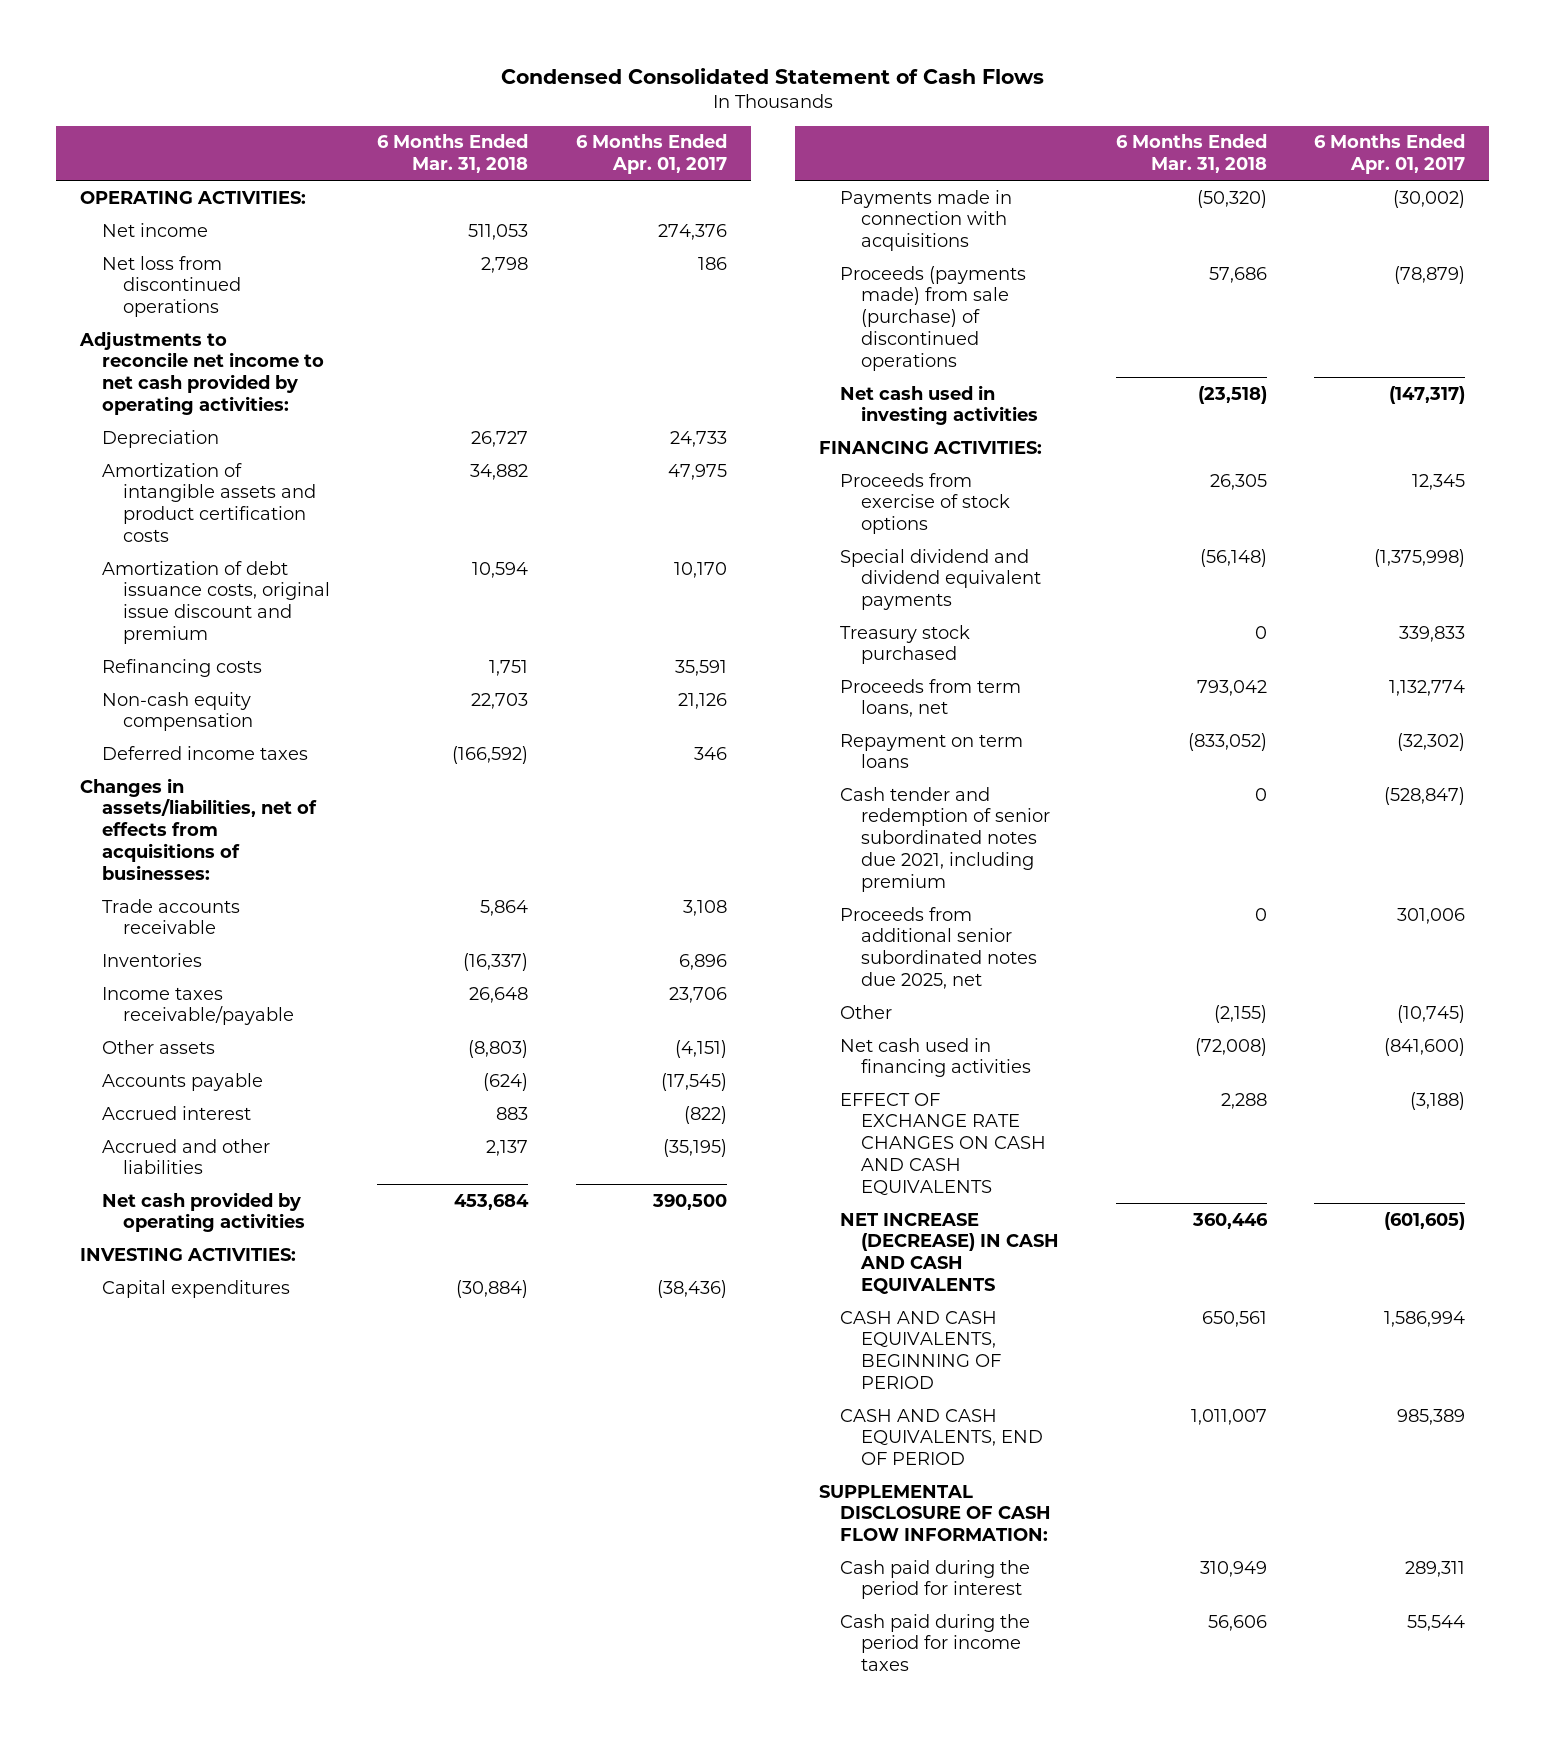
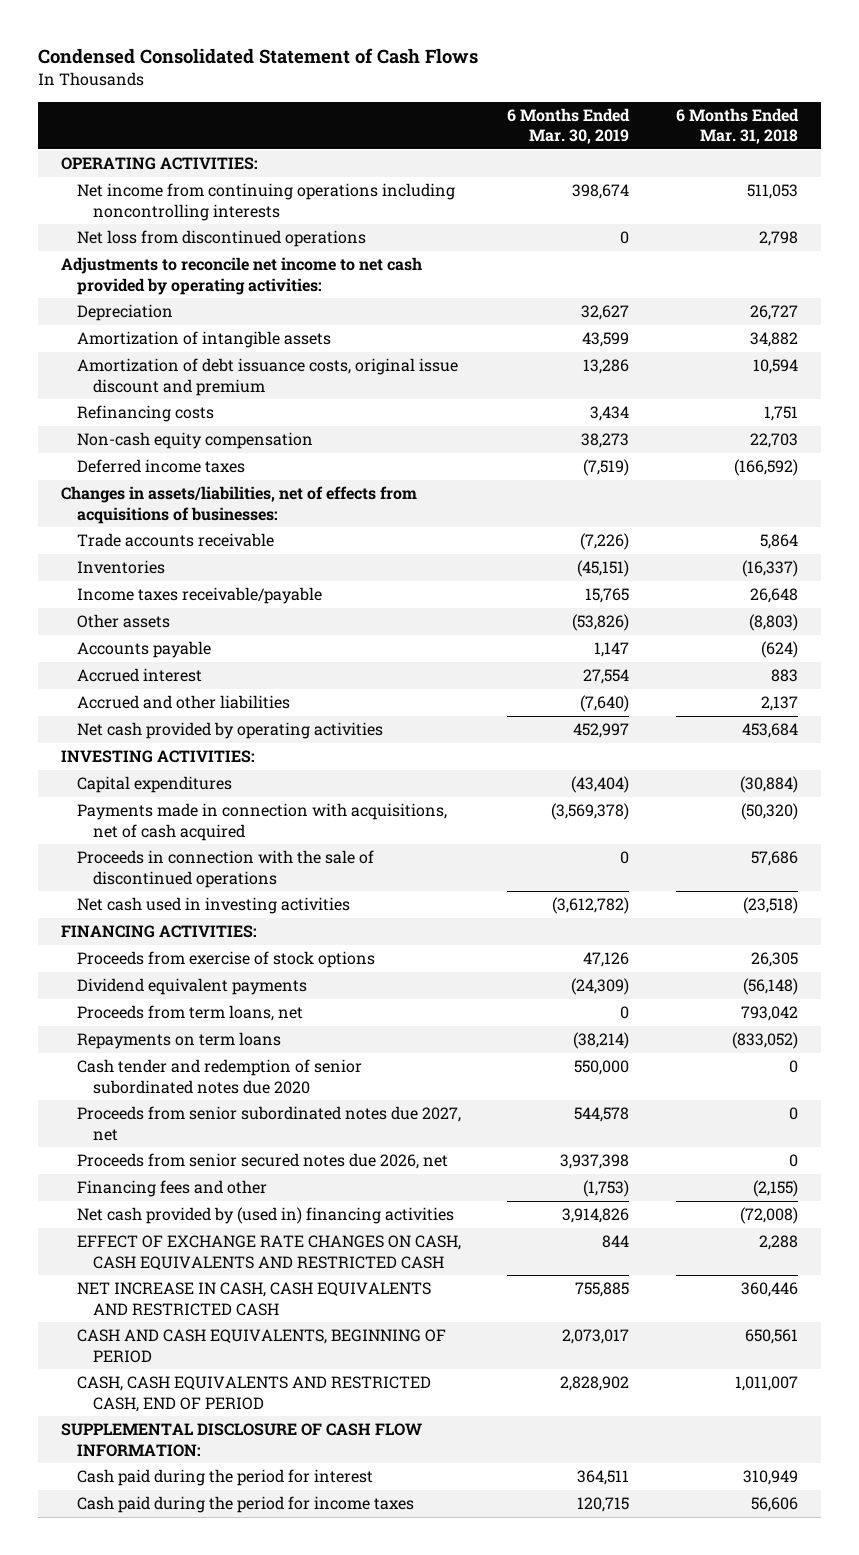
[575,134,727,175] 6 Months Ended Apr. 01, 2017 -> none
none -> [507,107,631,145] 6 Months Ended Mar. 30, 2019
[101,222,208,237] Net income -> [77,183,456,221] Net income from continuing operations including noncontrolling interests
[101,462,316,542] Amortization of intangible assets and product certification costs -> [77,331,332,349] Amortization of intangible assets
[840,189,1013,252] Payments made in connection with acquisitions -> [77,803,448,841] Payments made in connection with acquisitions, net of cash acquired
[840,265,1027,371] Proceeds (payments made) from sale (purchase) of discontinued operations -> [77,850,375,888] Proceeds in connection with the sale of discontinued operations
[840,624,971,665] Treasury stock purchased -> none
[840,548,1042,611] Special dividend and dividend equivalent payments -> [77,978,308,996] Dividend equivalent payments
[840,733,1024,769] Repayment on term loans -> [77,1032,282,1050] Repayments on term loans
[840,786,1051,892] Cash tender and redemption of senior subordinated notes due 2021, including premium -> [77,1059,363,1094] Cash tender and redemption of senior subordinated notes due 2020
[840,906,1038,989] Proceeds from additional senior subordinated notes due 2025, net -> [77,1106,462,1141] Proceeds from senior subordinated notes due 2027, net
none -> [77,1153,449,1170] Proceeds from senior secured notes due 2026, net
[840,1004,893,1019] Other -> [77,1180,268,1198] Financing fees and other
[840,1037,1032,1078] Net cash used in financing activities -> [77,1207,455,1225] Net cash provided by (used in) financing activities
[840,1092,1047,1196] EFFECT OF EXCHANGE RATE CHANGES ON CASH AND CASH EQUIVALENTS -> [77,1235,462,1270] EFFECT OF EXCHANGE RATE CHANGES ON CASH, CASH EQUIVALENTS AND RESTRICTED CASH
[840,1212,1060,1294] NET INCREASE (DECREASE) IN CASH AND CASH EQUIVALENTS -> [77,1282,432,1316] NET INCREASE IN CASH, CASH EQUIVALENTS AND RESTRICTED CASH
[840,1408,1044,1466] CASH AND CASH EQUIVALENTS, END OF PERIOD -> [77,1376,432,1412] CASH, CASH EQUIVALENTS AND RESTRICTED CASH, END OF PERIOD

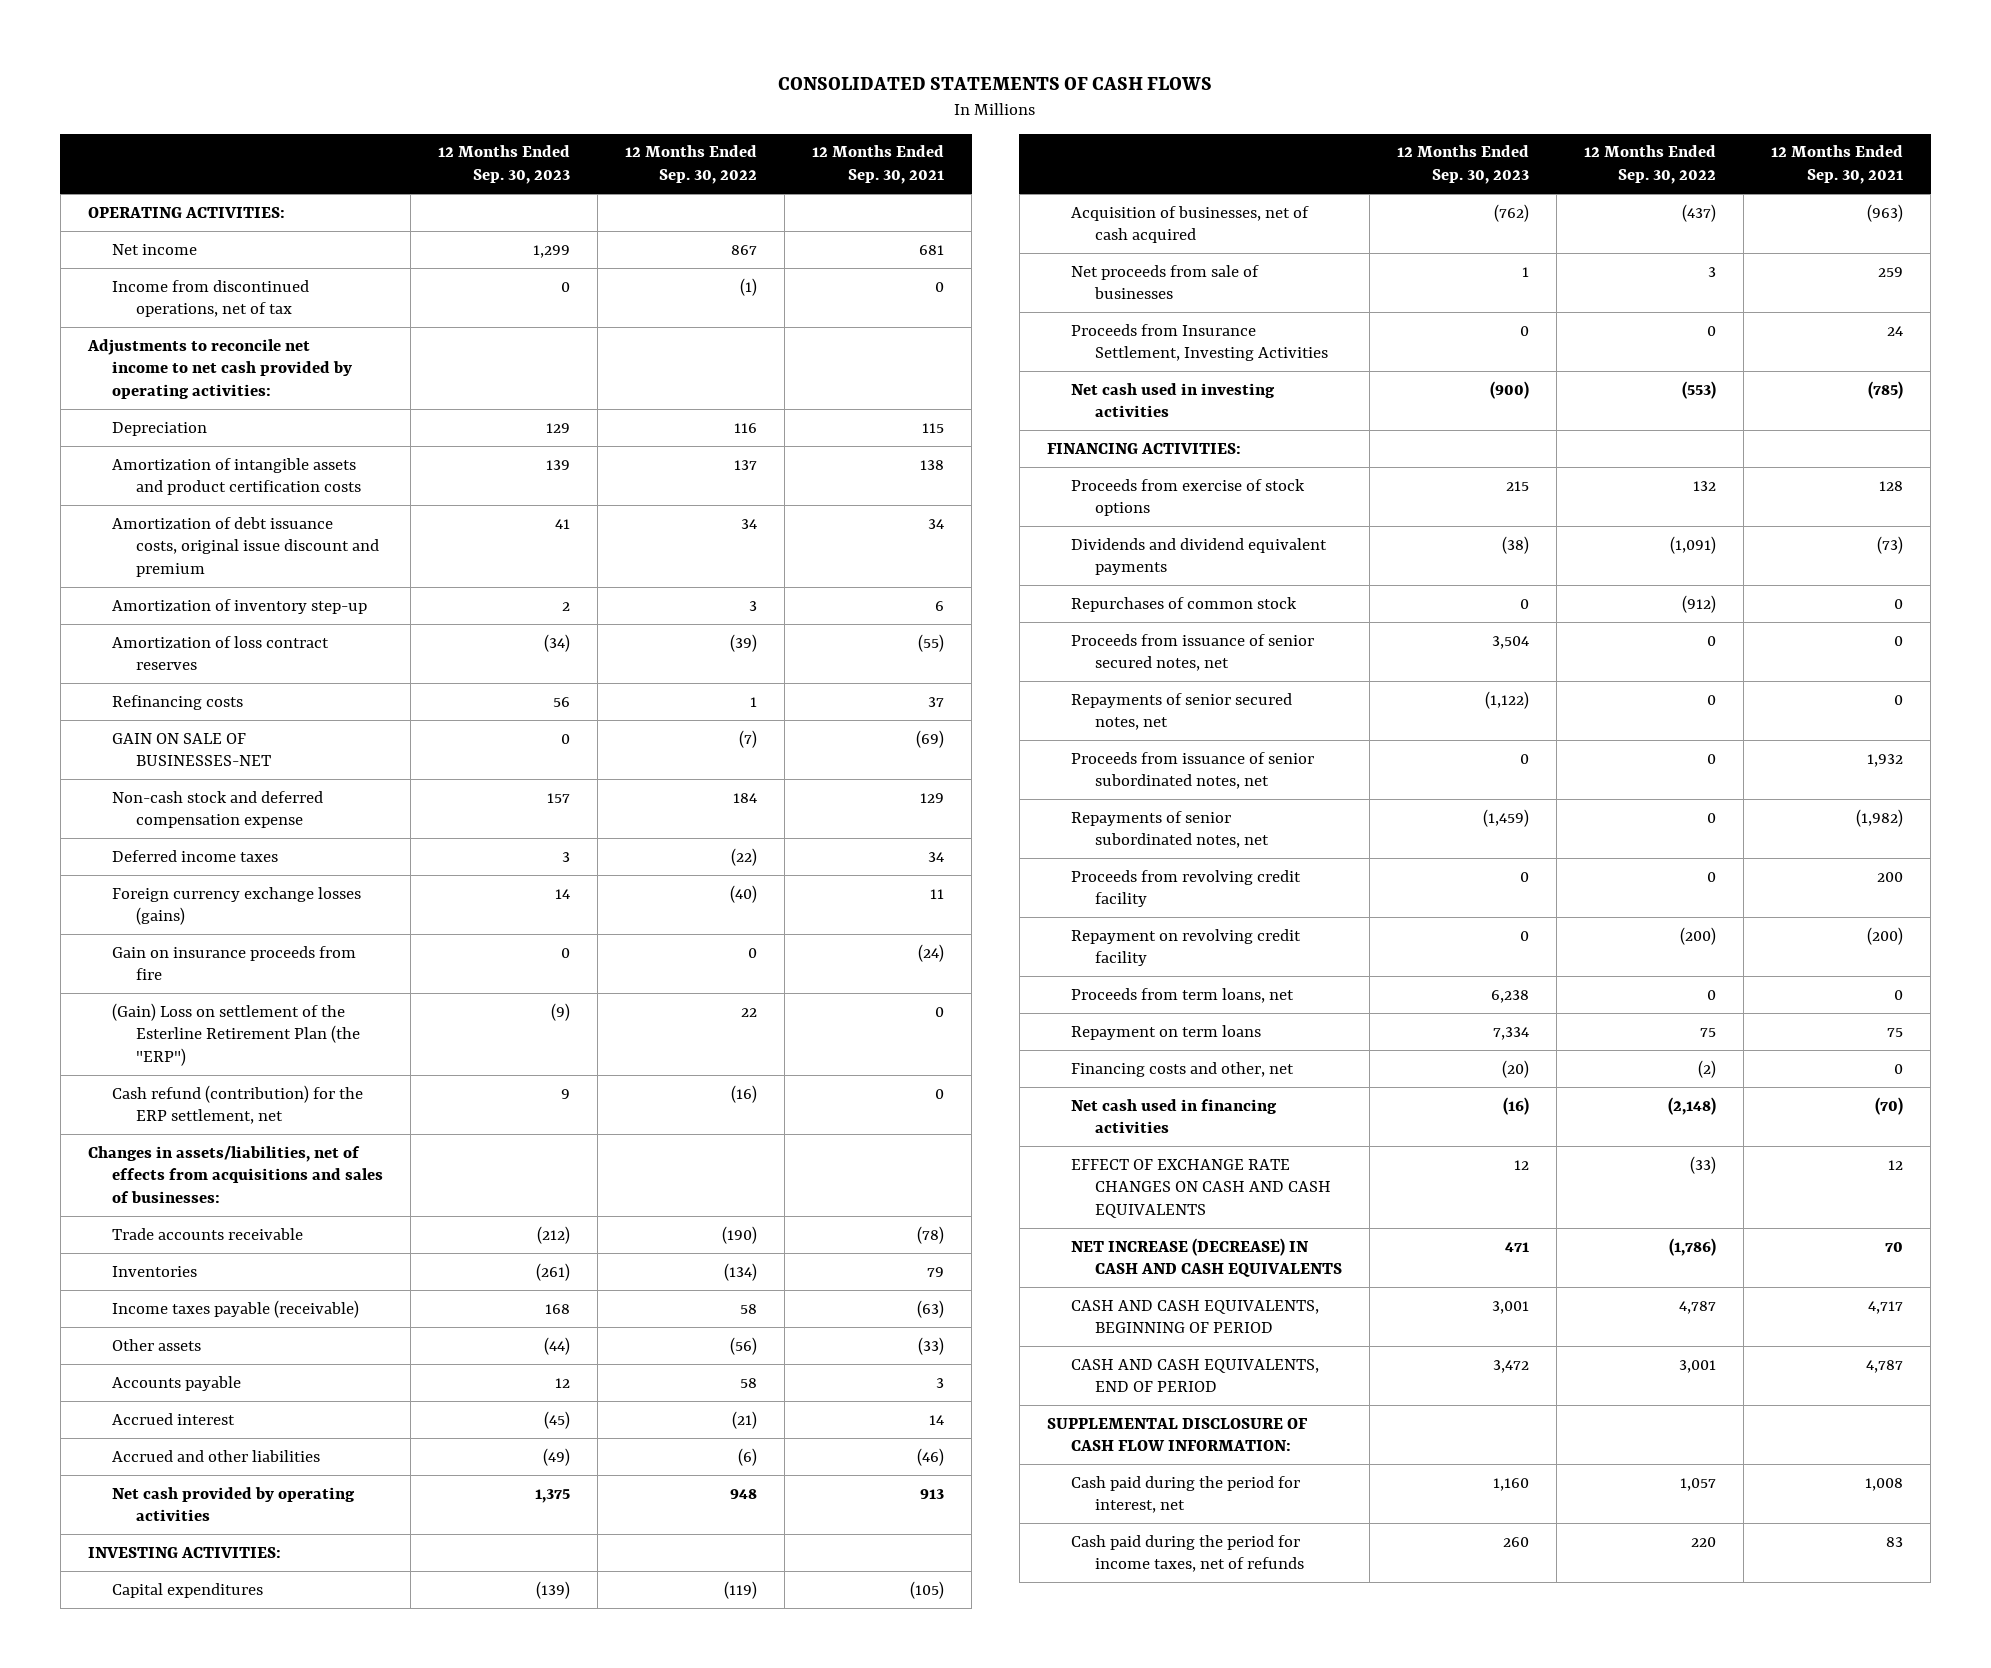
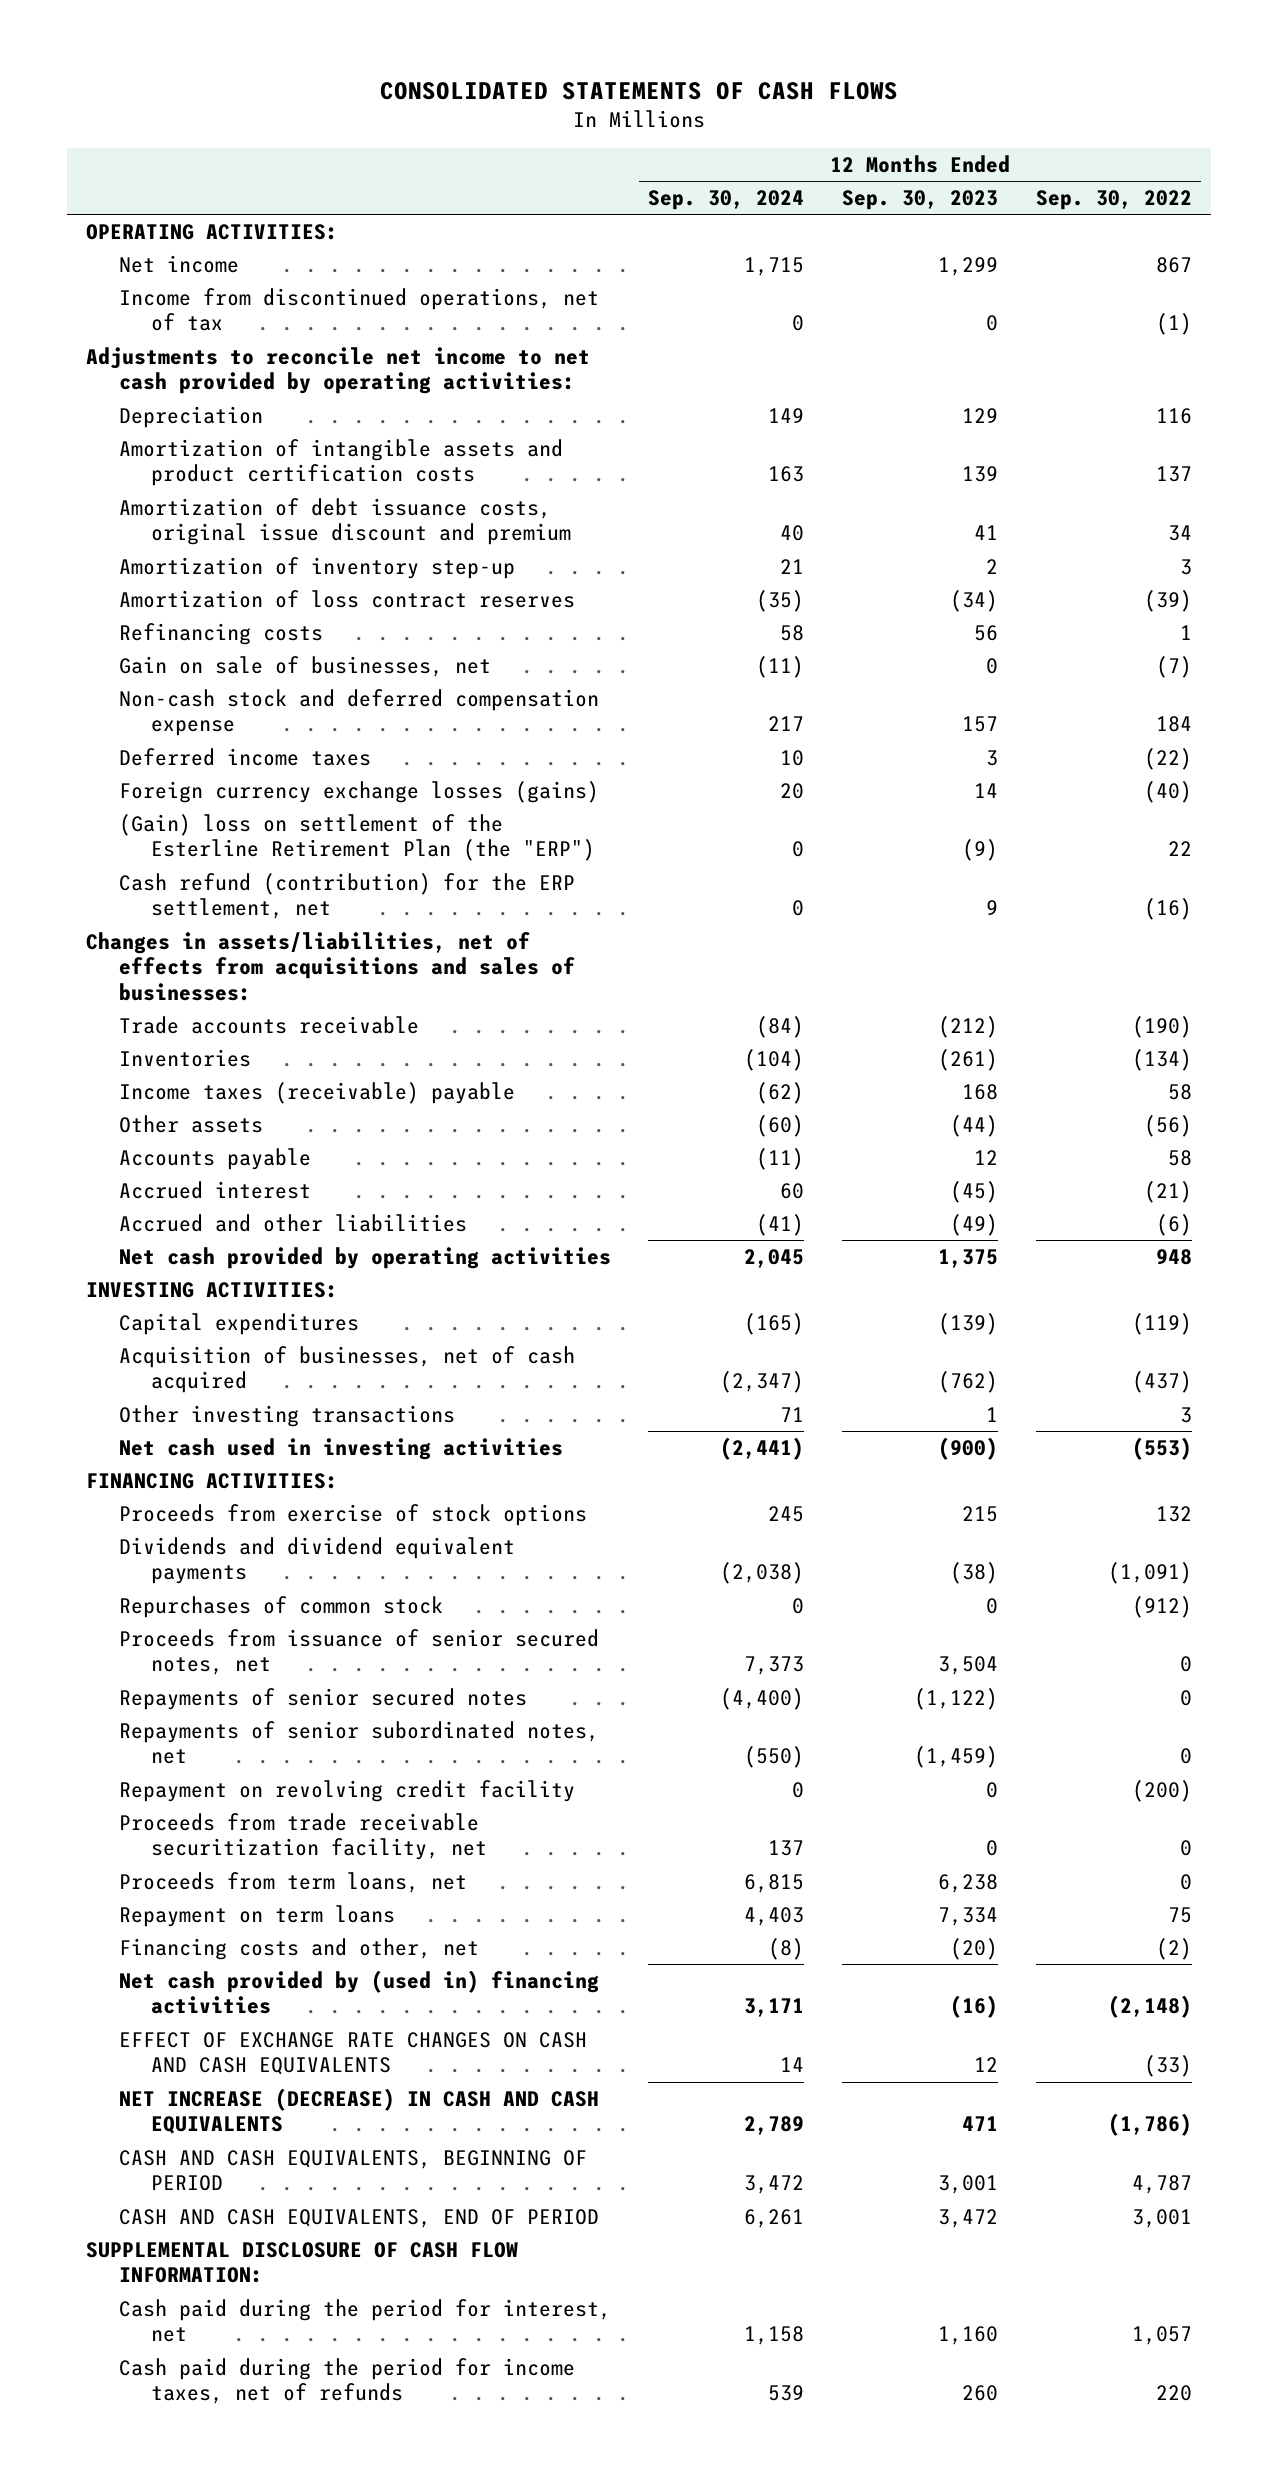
[812,145,945,185] 12 Months Ended Sep. 30, 2021 -> none
none -> [648,190,805,211] Sep. 30, 2024
[111,732,272,767] GAIN ON SALE OF BUSINESSES-NET -> [118,655,491,677] Gain on sale of businesses, net
[111,945,356,981] Gain on insurance proceeds from fire -> none
[111,1002,361,1066] (Gain) Loss on settlement of the Esterline Retirement Plan (the "ERP") -> [118,813,596,862] (Gain) loss on settlement of the Esterline Retirement Plan (the "ERP")
[111,1299,359,1318] Income taxes payable (receivable) -> [118,1081,515,1104] Income taxes (receivable) payable
[1070,264,1259,300] Net proceeds from sale of businesses -> none
[1070,323,1328,362] Proceeds from Insurance Settlement, Investing Activities -> none
none -> [118,1404,455,1427] Other investing transactions
[1070,751,1314,790] Proceeds from issuance of senior subordinated notes, net -> none
[1070,692,1292,731] Repayments of senior secured notes, net -> [118,1687,527,1710] Repayments of senior secured notes
[1070,869,1301,908] Proceeds from revolving credit facility -> none
none -> [118,1812,488,1861] Proceeds from trade receivable securitization facility, net
[1070,1098,1277,1134] Net cash used in financing activities -> [118,1969,599,2015] Net cash provided by (used in) financing activities

